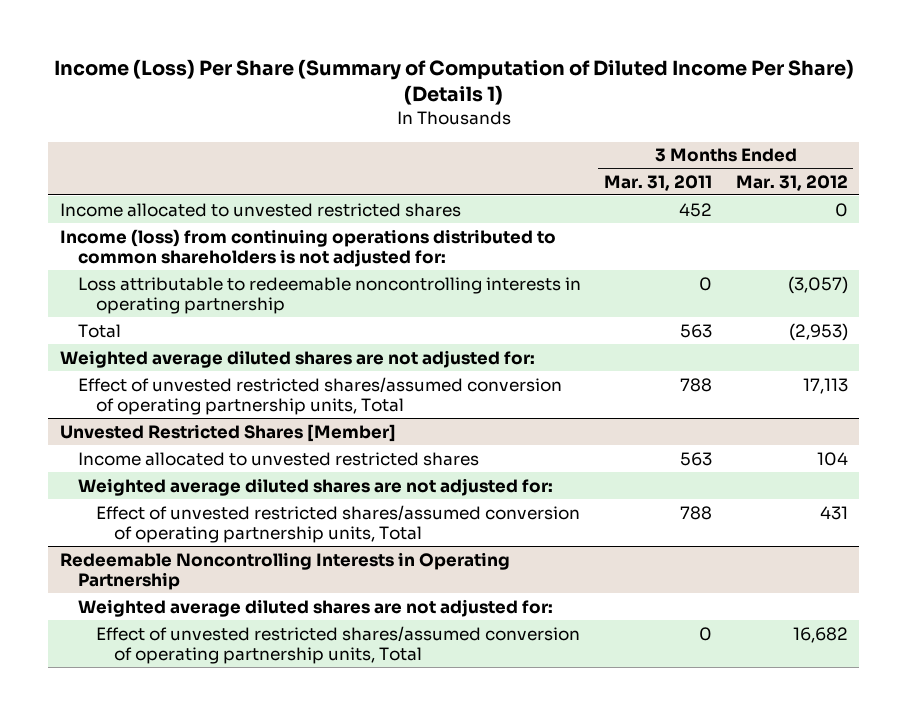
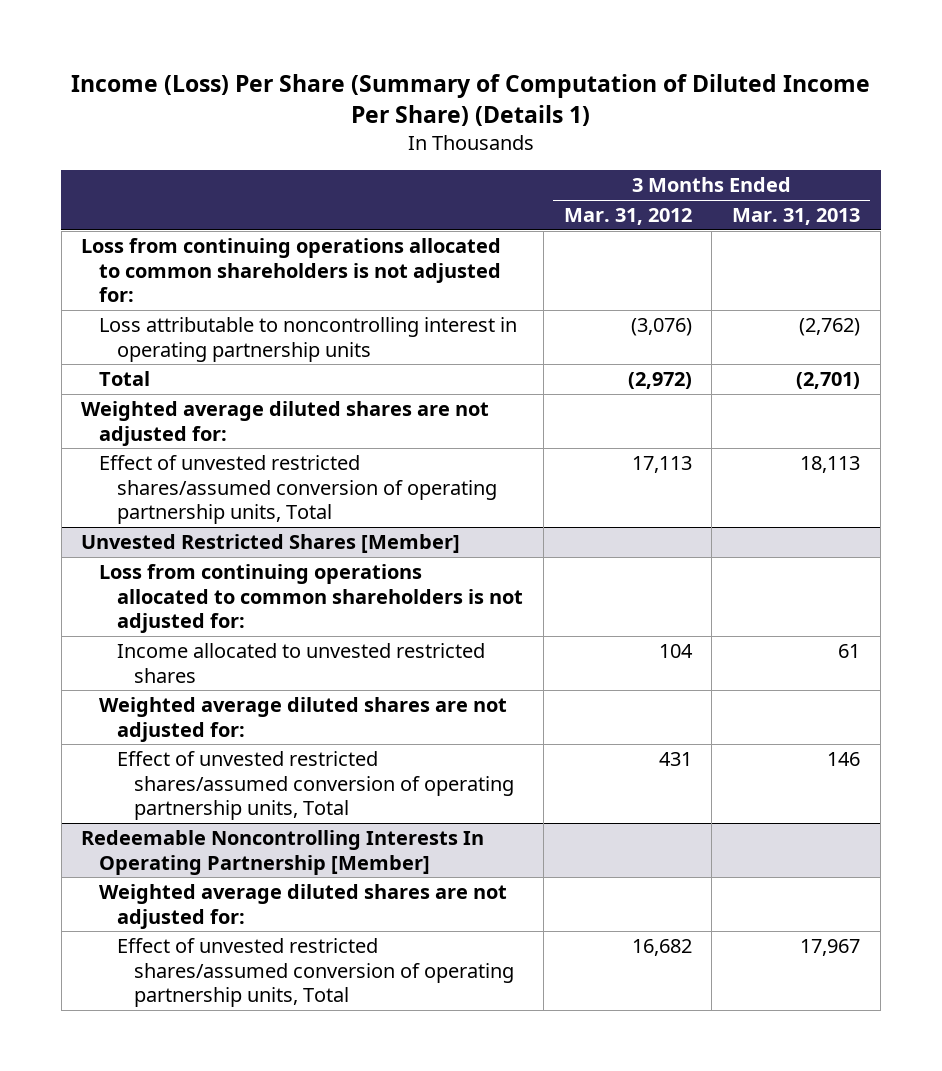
[604,174,713,191] Mar. 31, 2011 -> none
none -> [732,208,861,226] Mar. 31, 2013
[59,202,461,217] Income allocated to unvested restricted shares -> none
[59,228,556,268] Income (loss) from continuing operations distributed to common shareholders is not adjusted for: -> [81,238,502,303] Loss from continuing operations allocated to common shareholders is not adjusted for:
[77,276,581,315] Loss attributable to redeemable noncontrolling interests in operating partnership -> [99,317,518,362] Loss attributable to noncontrolling interest in operating partnership units
[787,275,848,294] (3,057) -> [630,318,692,337] (3,076)
[788,322,848,341] (2,953) -> [627,372,692,390] (2,972)
none -> [99,564,523,634] Loss from continuing operations allocated to common shareholders is not adjusted for:
[59,551,510,591] Redeemable Noncontrolling Interests in Operating Partnership -> [81,830,485,875] Redeemable Noncontrolling Interests In Operating Partnership [Member]

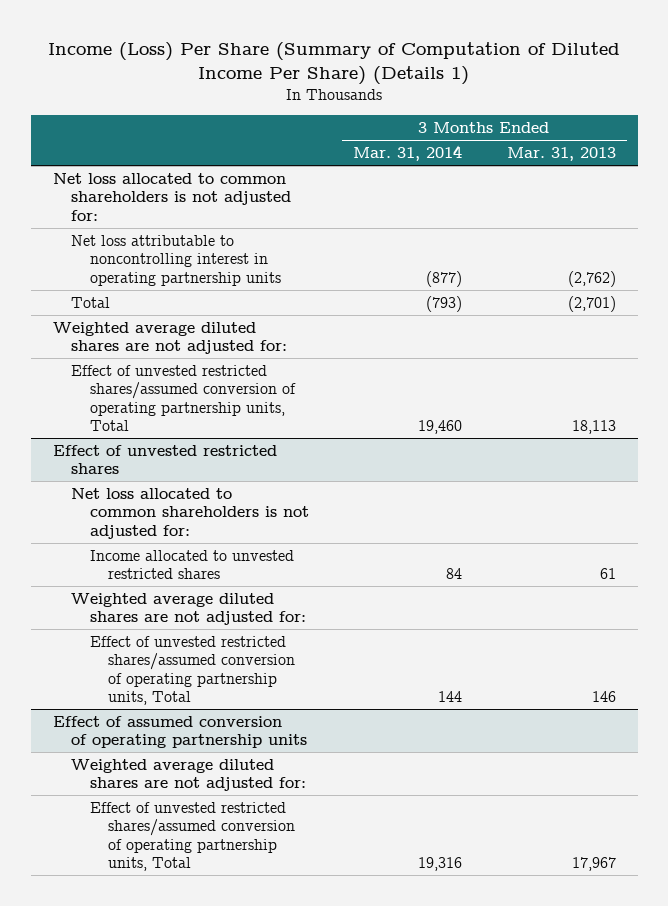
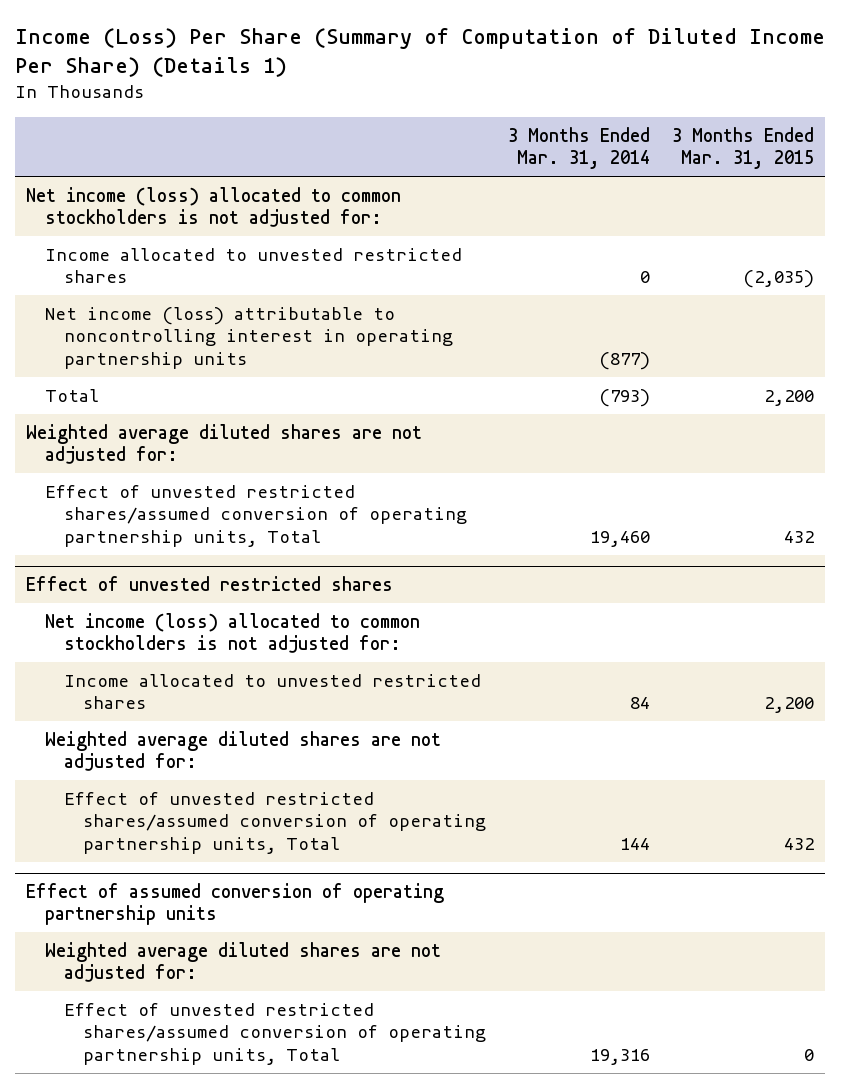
[506,147,616,162] Mar. 31, 2013 -> none
none -> [672,126,815,170] 3 Months Ended Mar. 31, 2015
[52,172,292,221] Net loss allocated to common shareholders is not adjusted for: -> [26,186,402,228] Net income (loss) allocated to common stockholders is not adjusted for:
none -> [45,247,463,284] Income allocated to unvested restricted shares
[71,234,281,286] Net loss attributable to noncontrolling interest in operating partnership units -> [45,306,454,369] Net income (loss) attributable to noncontrolling interest in operating partnership units
[71,487,309,539] Net loss allocated to common shareholders is not adjusted for: -> [45,612,421,654] Net income (loss) allocated to common stockholders is not adjusted for:

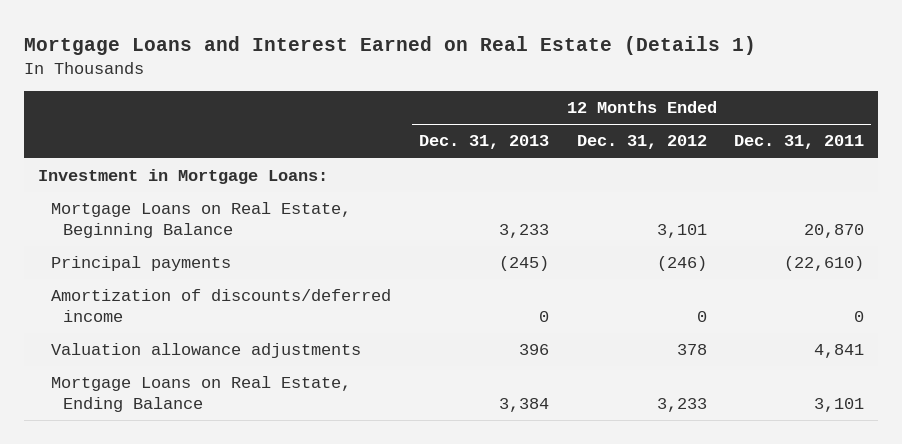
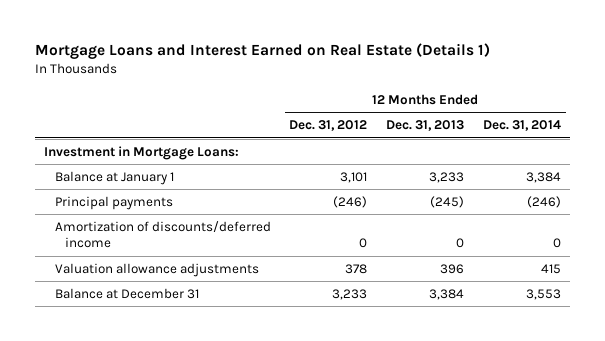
[734,135,865,150] Dec. 31, 2011 -> none
none -> [482,120,561,132] Dec. 31, 2014
[50,202,351,238] Mortgage Loans on Real Estate, Beginning Balance -> [54,170,174,185] Balance at January 1
[50,376,351,412] Mortgage Loans on Real Estate, Ending Balance -> [54,287,199,299] Balance at December 31

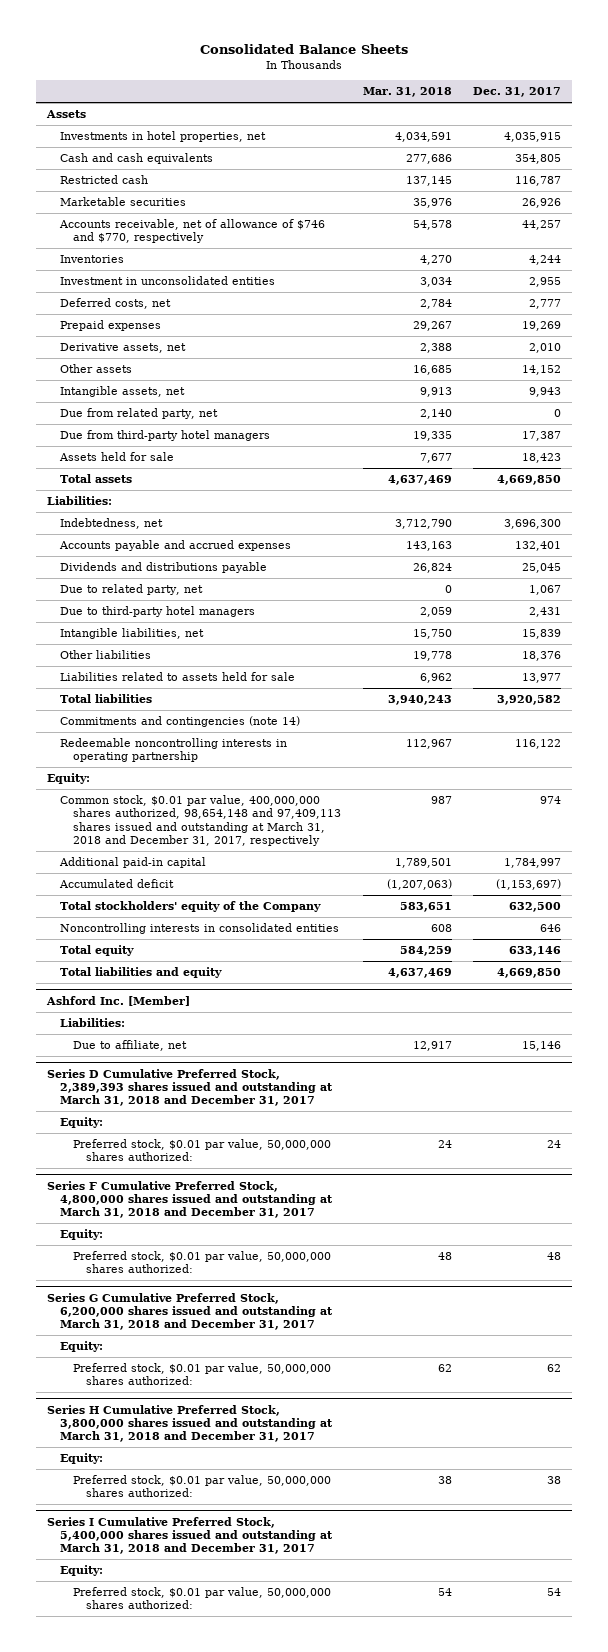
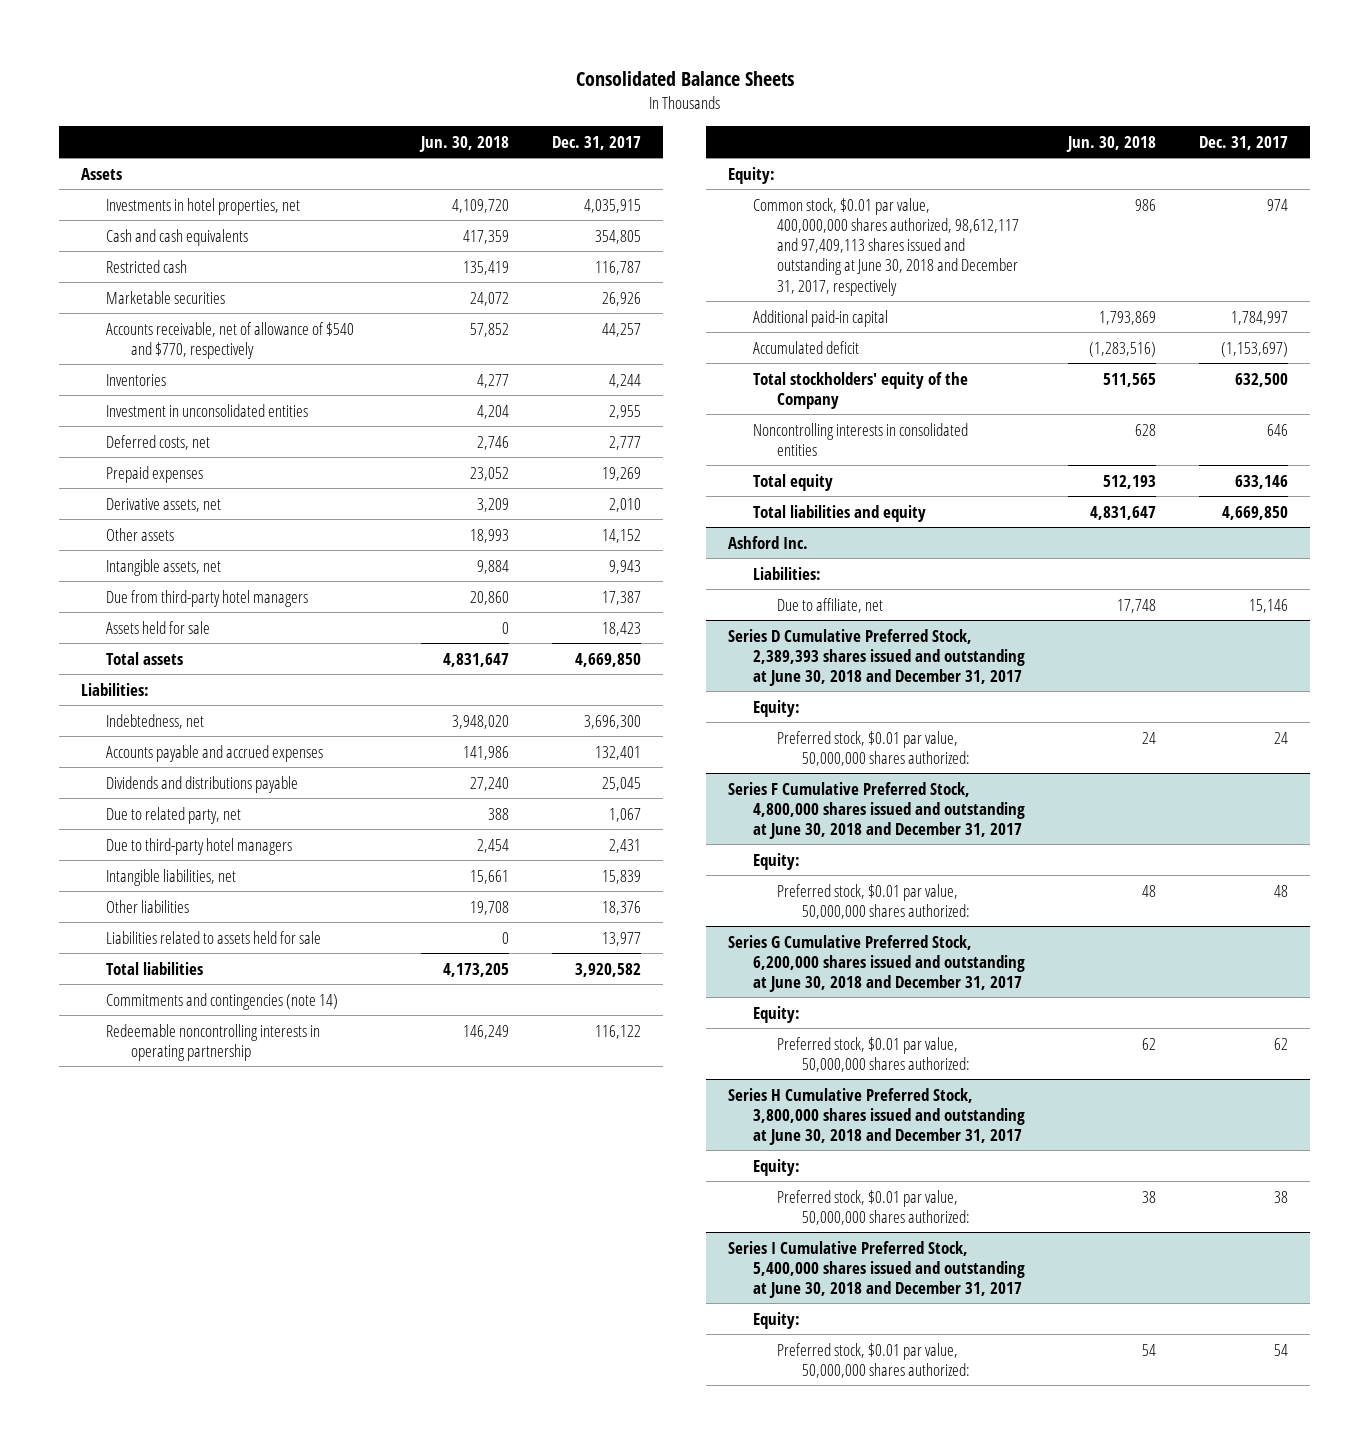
[362,87,452,98] Mar. 31, 2018 -> none
none -> [419,135,510,152] Jun. 30, 2018
[59,219,326,244] Accounts receivable, net of allowance of $746 and $770, respectively -> [105,321,354,359] Accounts receivable, net of allowance of $540 and $770, respectively
[60,408,219,420] Due from related party, net -> none
[60,795,342,847] Common stock, $0.01 par value, 400,000,000 shares authorized, 98,654,148 and 97,409,113 shares issued and outstanding at March 31, 2018 and December 31, 2017, respectively -> [752,197,1020,296] Common stock, $0.01 par value, 400,000,000 shares authorized, 98,612,117 and 97,409,113 shares issued and outstanding at June 30, 2018 and December 31, 2017, respectively
[46,995,191,1006] Ashford Inc. [Member] -> [727,535,808,549] Ashford Inc.
[47,1068,334,1107] Series D Cumulative Preferred Stock, 2,389,393 shares issued and outstanding at March 31, 2018 and December 31, 2017 -> [727,628,1025,687] Series D Cumulative Preferred Stock, 2,389,393 shares issued and outstanding at June 30, 2018 and December 31, 2017
[47,1180,334,1219] Series F Cumulative Preferred Stock, 4,800,000 shares issued and outstanding at March 31, 2018 and December 31, 2017 -> [727,781,1025,840] Series F Cumulative Preferred Stock, 4,800,000 shares issued and outstanding at June 30, 2018 and December 31, 2017
[47,1292,334,1331] Series G Cumulative Preferred Stock, 6,200,000 shares issued and outstanding at March 31, 2018 and December 31, 2017 -> [727,934,1025,993] Series G Cumulative Preferred Stock, 6,200,000 shares issued and outstanding at June 30, 2018 and December 31, 2017
[47,1404,334,1443] Series H Cumulative Preferred Stock, 3,800,000 shares issued and outstanding at March 31, 2018 and December 31, 2017 -> [727,1087,1025,1146] Series H Cumulative Preferred Stock, 3,800,000 shares issued and outstanding at June 30, 2018 and December 31, 2017
[47,1516,334,1555] Series I Cumulative Preferred Stock, 5,400,000 shares issued and outstanding at March 31, 2018 and December 31, 2017 -> [727,1240,1025,1299] Series I Cumulative Preferred Stock, 5,400,000 shares issued and outstanding at June 30, 2018 and December 31, 2017

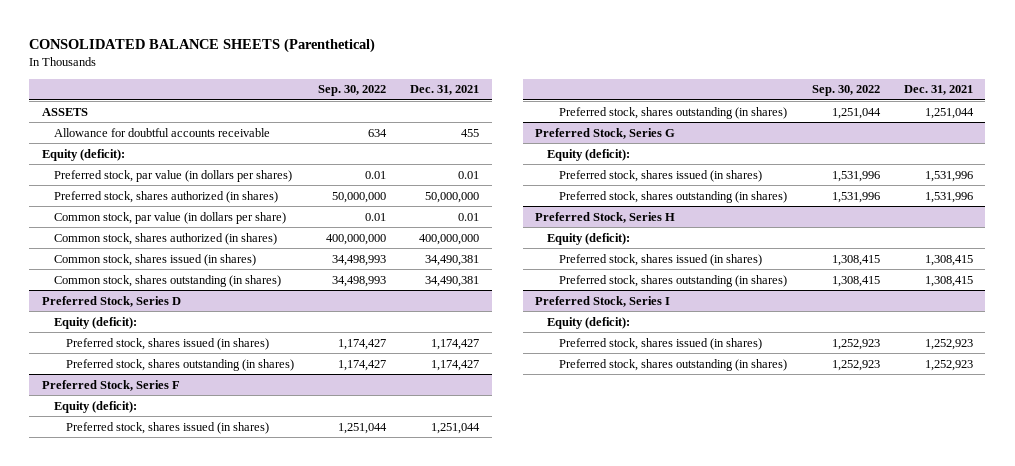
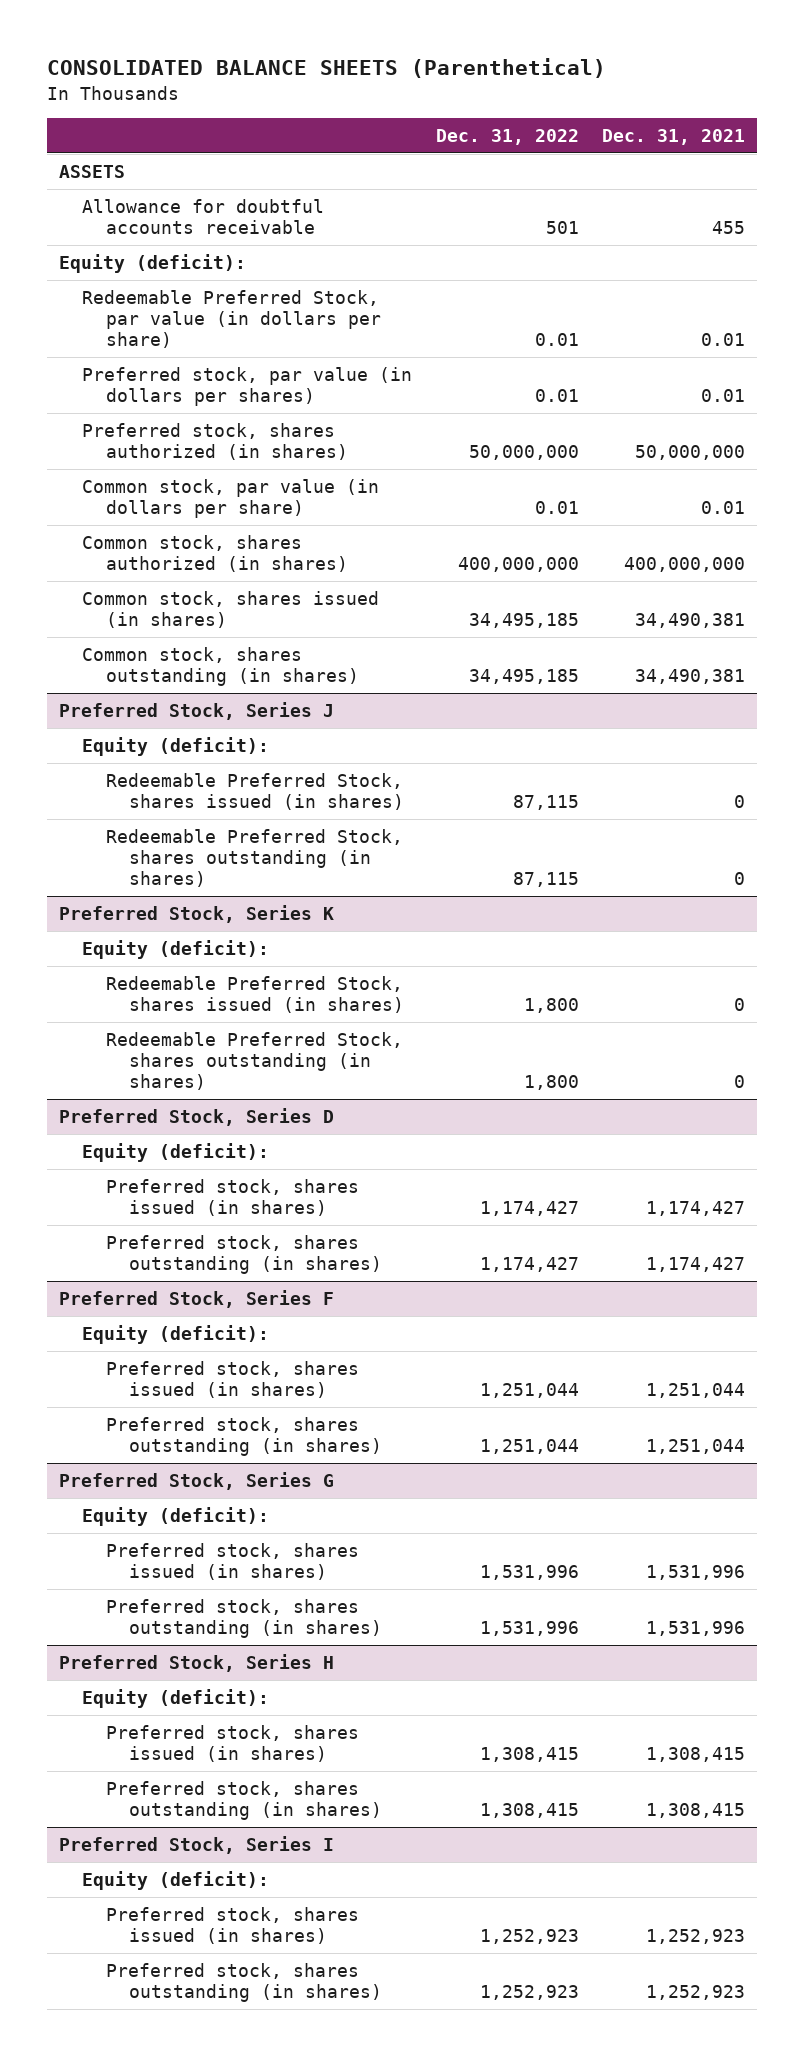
[318,85,387,97] Sep. 30, 2022 -> none
none -> [435,128,579,145] Dec. 31, 2022
none -> [82,290,381,348] Redeemable Preferred Stock, par value (in dollars per share)
none -> [58,702,334,721] Preferred Stock, Series J
none -> [82,737,270,757] Equity (deficit):
none -> [105,773,405,811] Redeemable Preferred Stock, shares issued (in shares)
none -> [105,829,403,887] Redeemable Preferred Stock, shares outstanding (in shares)
none -> [58,905,334,924] Preferred Stock, Series K
none -> [82,940,270,960] Equity (deficit):
none -> [105,976,405,1014] Redeemable Preferred Stock, shares issued (in shares)
none -> [105,1032,403,1090] Redeemable Preferred Stock, shares outstanding (in shares)

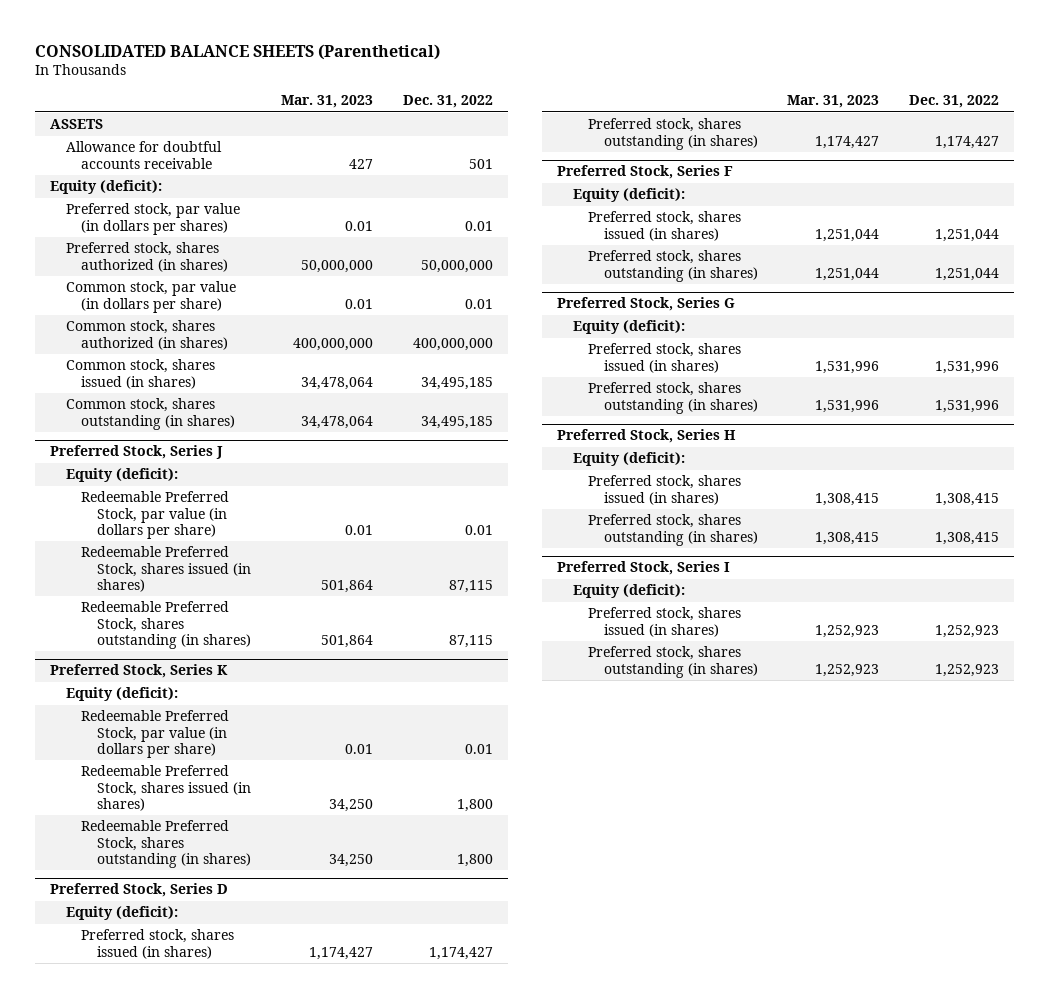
[601,128,745,145] Dec. 31, 2021 -> none
none -> [280,95,373,109] Mar. 31, 2023
[82,290,381,348] Redeemable Preferred Stock, par value (in dollars per share) -> none
none -> [81,491,230,539] Redeemable Preferred Stock, par value (in dollars per share)
none -> [81,710,230,758] Redeemable Preferred Stock, par value (in dollars per share)

